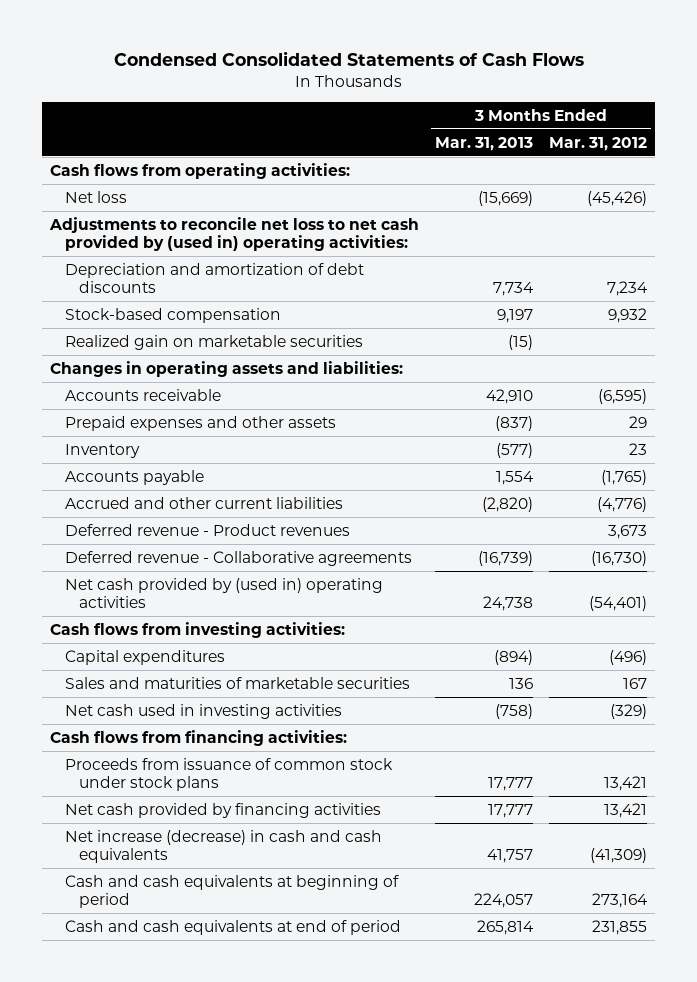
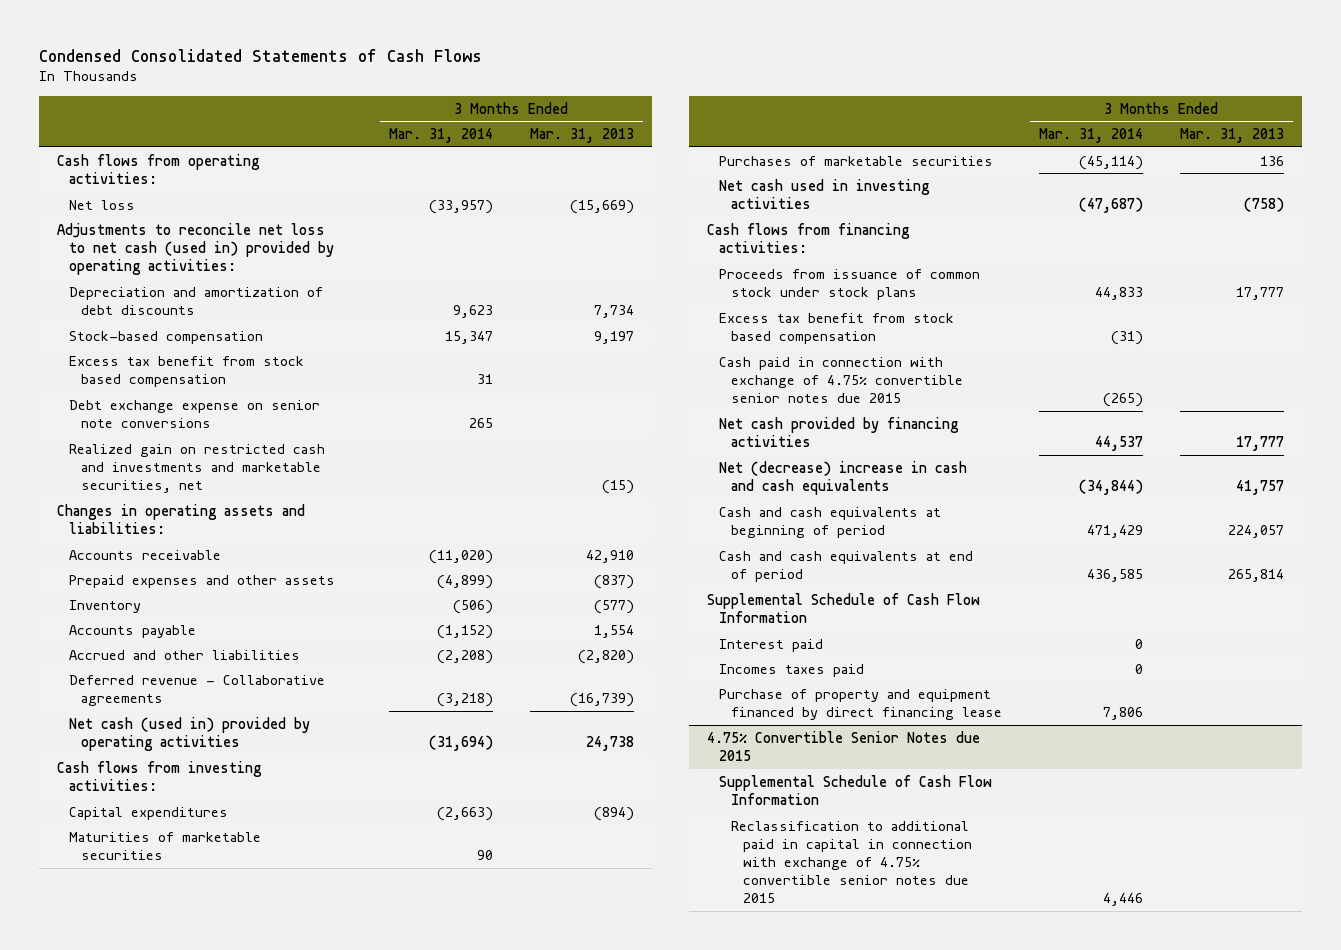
[548,136,647,151] Mar. 31, 2012 -> none
none -> [388,127,493,143] Mar. 31, 2014
[49,216,420,252] Adjustments to reconcile net loss to net cash provided by (used in) operating activities: -> [57,222,335,275] Adjustments to reconcile net loss to net cash (used in) provided by operating activities:
none -> [69,355,305,387] Excess tax benefit from stock based compensation
none -> [69,399,321,428] Debt exchange expense on senior note conversions
[64,334,363,350] Realized gain on marketable securities -> [69,443,326,493] Realized gain on restricted cash and investments and marketable securities, net
[64,523,350,536] Deferred revenue - Product revenues -> none
[64,496,343,509] Accrued and other current liabilities -> [69,649,301,660] Accrued and other liabilities
[64,577,383,609] Net cash provided by (used in) operating activities -> [69,716,311,751] Net cash (used in) provided by operating activities
none -> [69,831,262,860] Maturities of marketable securities
[64,676,410,689] Sales and maturities of marketable securities -> [719,155,994,166] Purchases of marketable securities
none -> [719,312,955,344] Excess tax benefit from stock based compensation
none -> [719,356,963,403] Cash paid in connection with exchange of 4.75% convertible senior notes due 2015
[64,829,382,864] Net increase (decrease) in cash and cash equivalents -> [719,460,968,495] Net (decrease) increase in cash and cash equivalents
none -> [707,592,981,623] Supplemental Schedule of Cash Flow Information
none -> [719,638,824,652] Interest paid
none -> [719,663,865,677] Incomes taxes paid
none -> [719,688,1002,720] Purchase of property and equipment financed by direct financing lease
none -> [707,730,981,761] 4.75% Convertible Senior Notes due 2015
none -> [719,774,993,805] Supplemental Schedule of Cash Flow Information
none -> [730,820,972,904] Reclassification to additional paid in capital in connection with exchange of 4.75% convertible senior notes due 2015

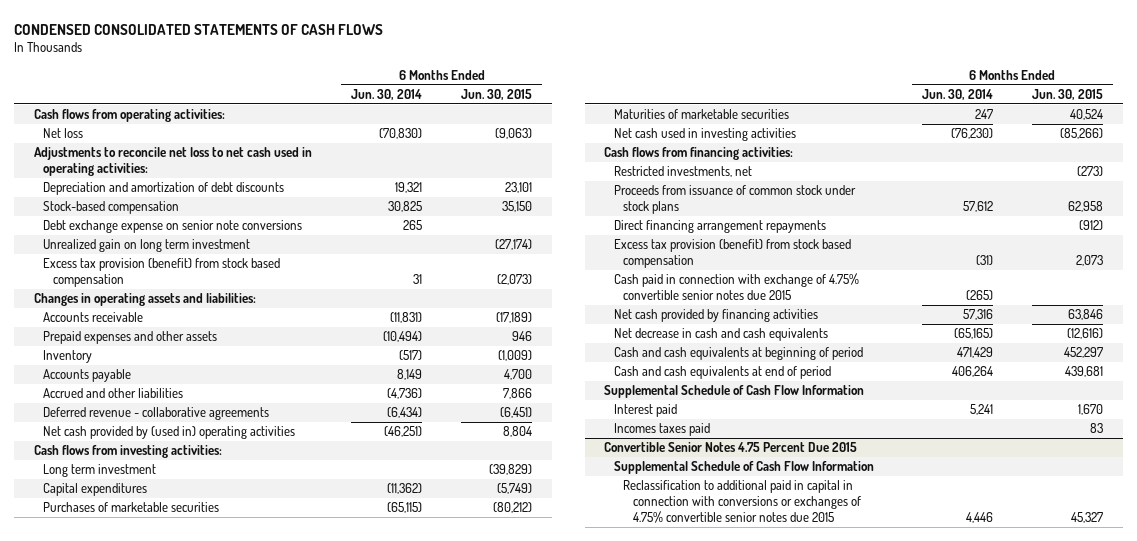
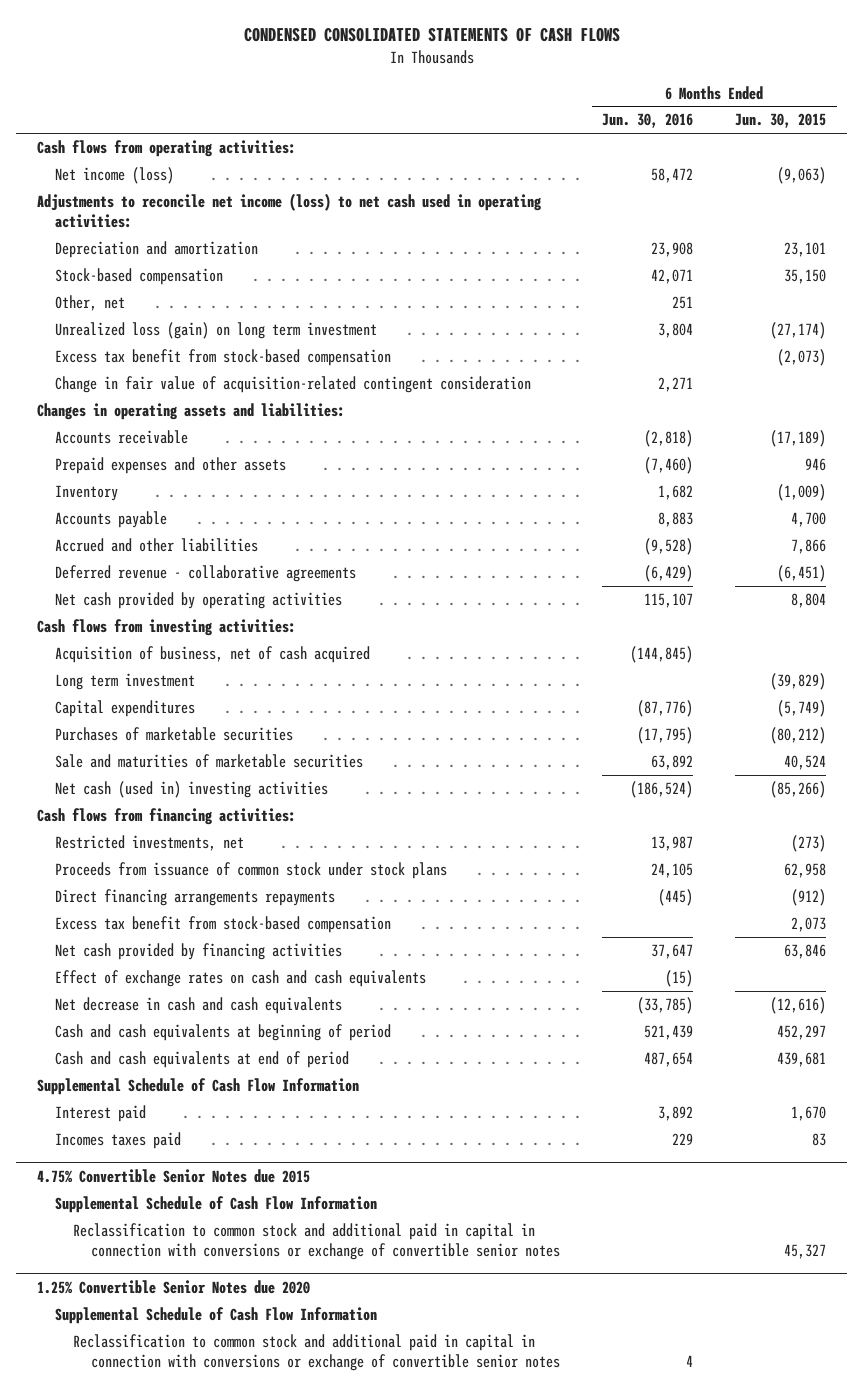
[351,89,423,101] Jun. 30, 2014 -> none
none -> [602,113,694,129] Jun. 30, 2016
[43,128,84,139] Net loss -> [55,167,175,185] Net income (loss)
[33,147,312,177] Adjustments to reconcile net loss to net cash used in operating activities: -> [37,193,543,228] Adjustments to reconcile net income (loss) to net cash used in operating activities:
[43,182,285,196] Depreciation and amortization of debt discounts -> [55,241,259,259] Depreciation and amortization
[43,220,303,234] Debt exchange expense on senior note conversions -> none
none -> [55,295,126,312] Other, net
[43,239,251,253] Unrealized gain on long term investment -> [55,322,378,340] Unrealized loss (gain) on long term investment
[43,258,281,288] Excess tax provision (benefit) from stock based compensation -> [55,349,392,367] Excess tax benefit from stock-based compensation
none -> [55,376,532,394] Change in fair value of acquisition-related contingent consideration
[43,426,296,440] Net cash provided by (used in) operating activities -> [55,592,343,610] Net cash provided by operating activities
none -> [55,646,371,664] Acquisition of business, net of cash acquired
[613,109,789,120] Maturities of marketable securities -> [55,754,364,769] Sale and maturities of marketable securities
[613,128,796,142] Net cash used in investing activities -> [55,781,329,799] Net cash (used in) investing activities
[613,273,859,301] Cash paid in connection with exchange of 4.75% convertible senior notes due 2015 -> none
[613,220,826,234] Direct financing arrangement repayments -> [55,889,336,907] Direct financing arrangements repayments
[613,239,851,269] Excess tax provision (benefit) from stock based compensation -> [55,916,392,934] Excess tax benefit from stock-based compensation
none -> [55,970,427,988] Effect of exchange rates on cash and cash equivalents
[604,442,858,453] Convertible Senior Notes 4.75 Percent Due 2015 -> [37,1169,311,1184] 4.75% Convertible Senior Notes due 2015
[623,480,861,524] Reclassification to additional paid in capital in connection with conversions or exchanges of 4.75% convertible senior notes due 2015 -> [73,1223,560,1260] Reclassification to common stock and additional paid in capital in connection with conversions or exchange of convertible senior notes
none -> [37,1280,311,1295] 1.25% Convertible Senior Notes due 2020
none -> [55,1307,378,1325] Supplemental Schedule of Cash Flow Information
none -> [73,1334,560,1371] Reclassification to common stock and additional paid in capital in connection with conversions or exchange of convertible senior notes

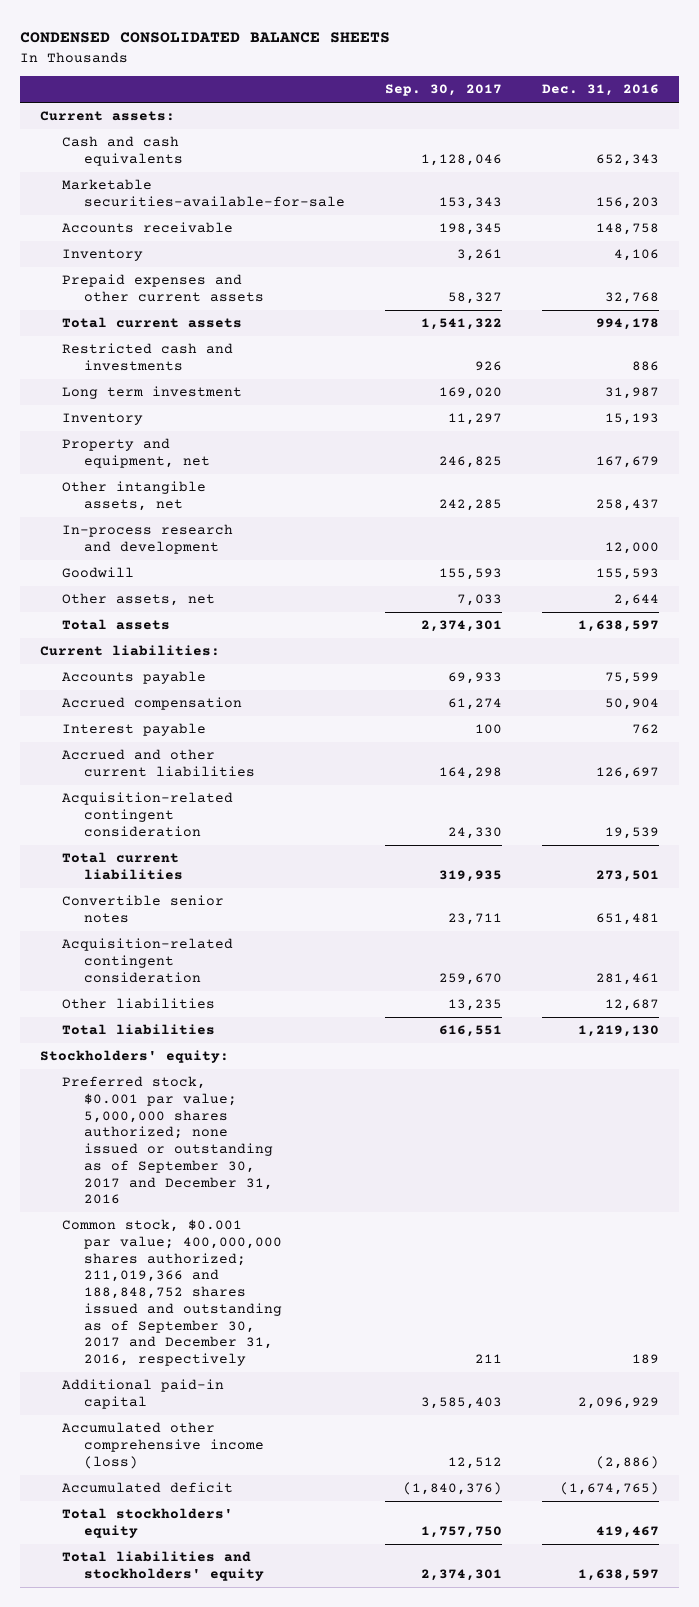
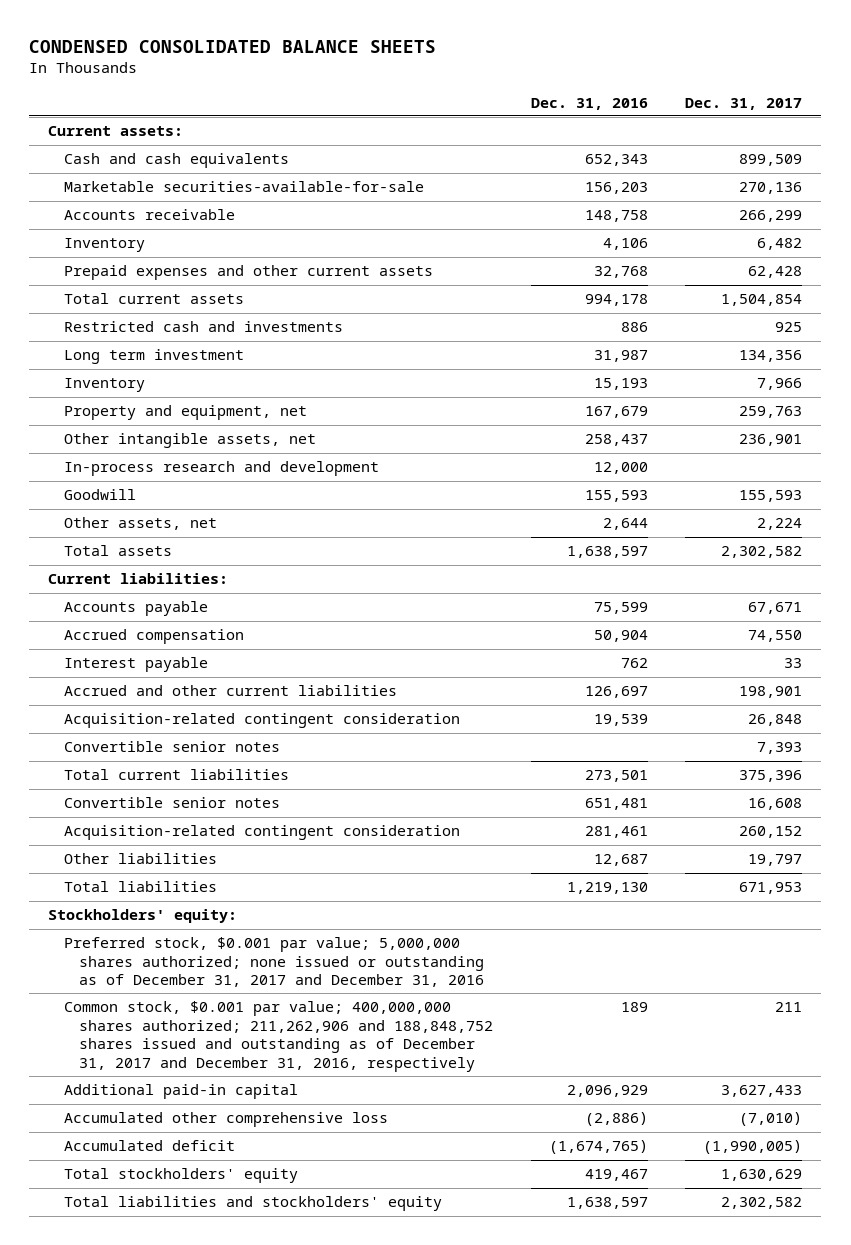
[385,84,503,97] Sep. 30, 2017 -> none
none -> [685,97,803,110] Dec. 31, 2017
none -> [63,741,280,753] Convertible senior notes
[62,1076,274,1205] Preferred stock, $0.001 par value; 5,000,000 shares authorized; none issued or outstanding as of September 30, 2017 and December 31, 2016 -> [63,937,484,988] Preferred stock, $0.001 par value; 5,000,000 shares authorized; none issued or outstanding as of December 31, 2017 and December 31, 2016
[62,1219,283,1367] Common stock, $0.001 par value; 400,000,000 shares authorized; 211,019,366 and 188,848,752 shares issued and outstanding as of September 30, 2017 and December 31, 2016, respectively -> [63,1001,493,1072] Common stock, $0.001 par value; 400,000,000 shares authorized; 211,262,906 and 188,848,752 shares issued and outstanding as of December 31, 2017 and December 31, 2016, respectively
[62,1422,265,1469] Accumulated other comprehensive income (loss) -> [63,1112,388,1128] Accumulated other comprehensive loss

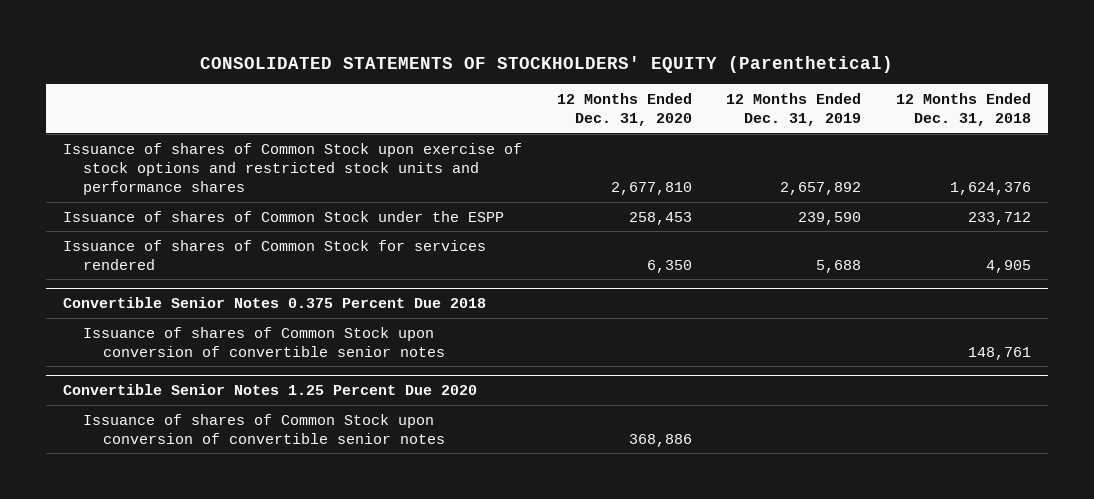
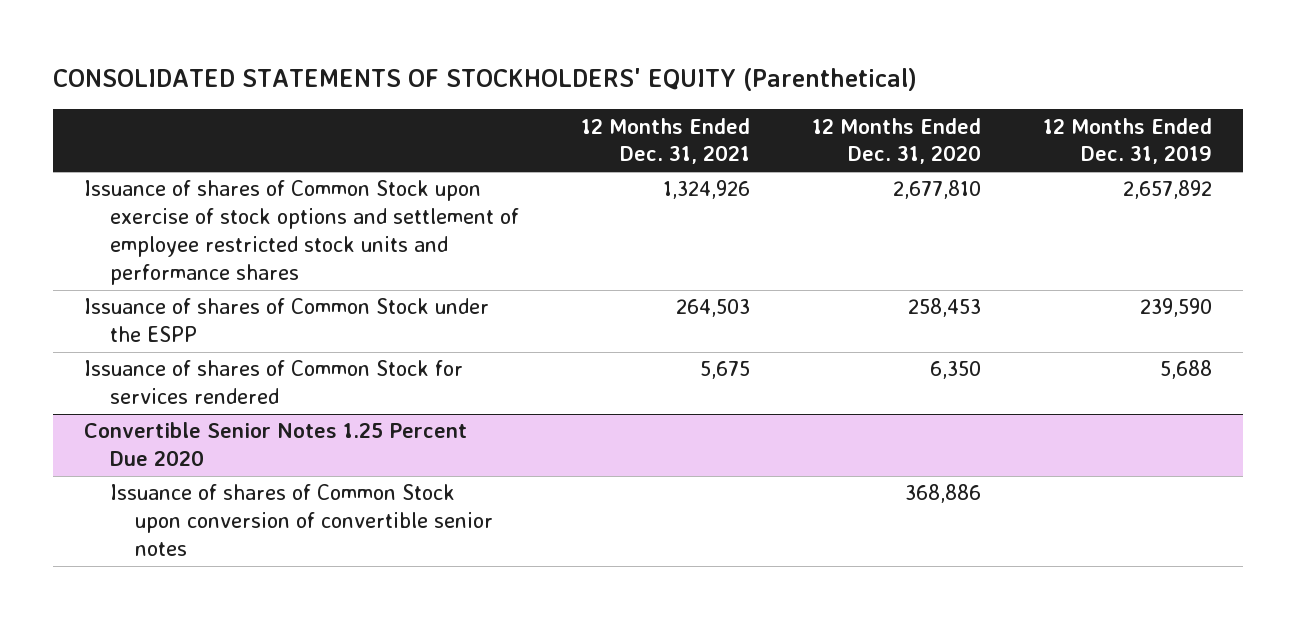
[896,92,1032,126] 12 Months Ended Dec. 31, 2018 -> none
none -> [580,117,750,165] 12 Months Ended Dec. 31, 2021
[63,142,523,195] Issuance of shares of Common Stock upon exercise of stock options and restricted stock units and performance shares -> [84,180,519,286] Issuance of shares of Common Stock upon exercise of stock options and settlement of employee restricted stock units and performance shares
[63,297,487,309] Convertible Senior Notes 0.375 Percent Due 2018 -> none
[82,326,445,357] Issuance of shares of Common Stock upon conversion of convertible senior notes -> none

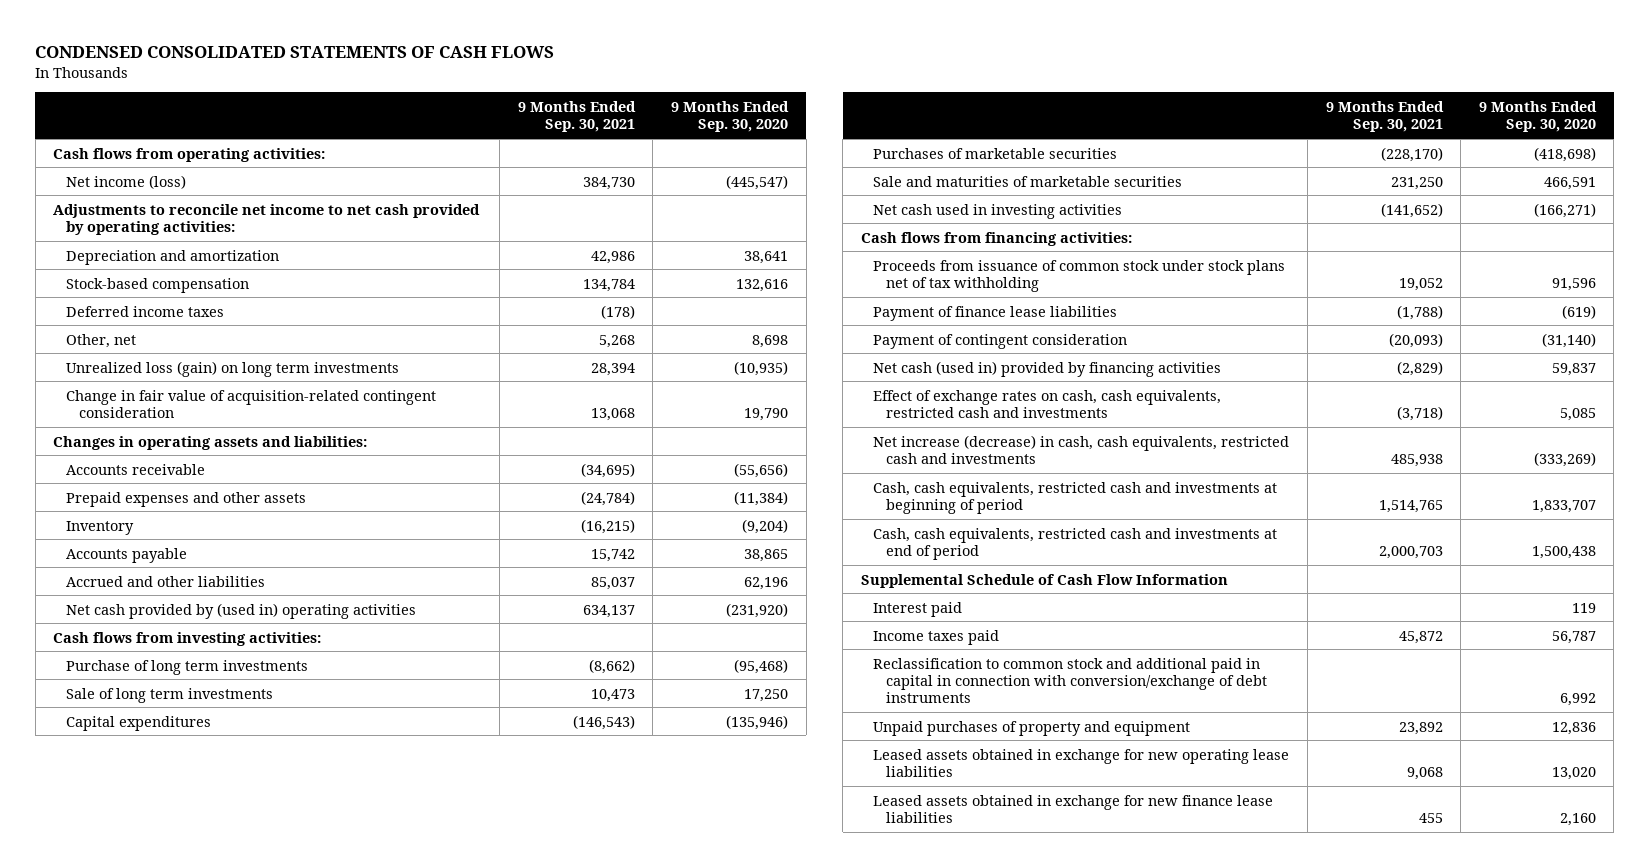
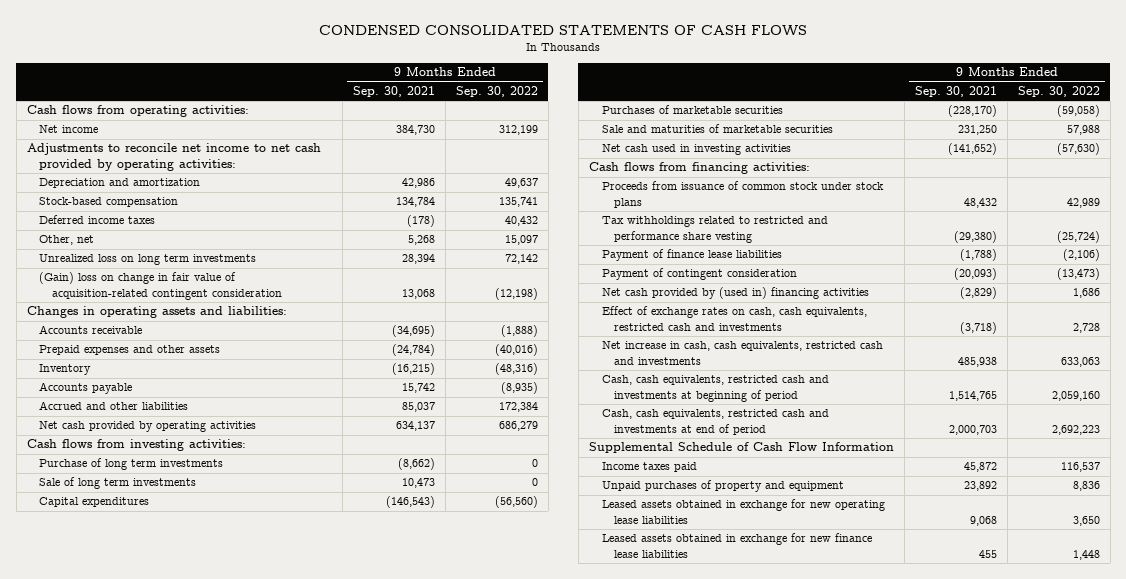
[671,100,790,133] 9 Months Ended Sep. 30, 2020 -> none
none -> [455,85,538,97] Sep. 30, 2022
[65,174,186,189] Net income (loss) -> [39,125,99,134] Net income
[65,360,399,377] Unrealized loss (gain) on long term investments -> [39,254,257,266] Unrealized loss on long term investments
[65,389,436,418] Change in fair value of acquisition-related contingent consideration -> [39,272,283,300] (Gain) loss on change in fair value of acquisition-related contingent consideration
[65,602,416,619] Net cash provided by (used in) operating activities -> [39,421,257,433] Net cash provided by operating activities
[873,259,1286,292] Proceeds from issuance of common stock under stock plans net of tax withholding -> [601,181,884,208] Proceeds from issuance of common stock under stock plans
[1398,277,1443,291] 19,052 -> [963,197,997,208] 48,432
none -> [601,216,828,243] Tax withholdings related to restricted and performance share vesting
[873,360,1222,377] Net cash (used in) provided by financing activities -> [601,287,869,300] Net cash provided by (used in) financing activities
[873,434,1290,464] Net increase (decrease) in cash, cash equivalents, restricted cash and investments -> [601,341,883,365] Net increase in cash, cash equivalents, restricted cash and investments
[873,601,963,617] Interest paid -> none
[873,657,1268,703] Reclassification to common stock and additional paid in capital in connection with conversion/exchange of debt instruments -> none

